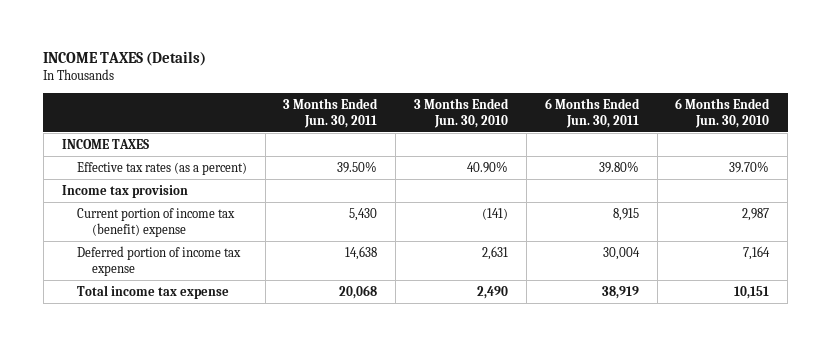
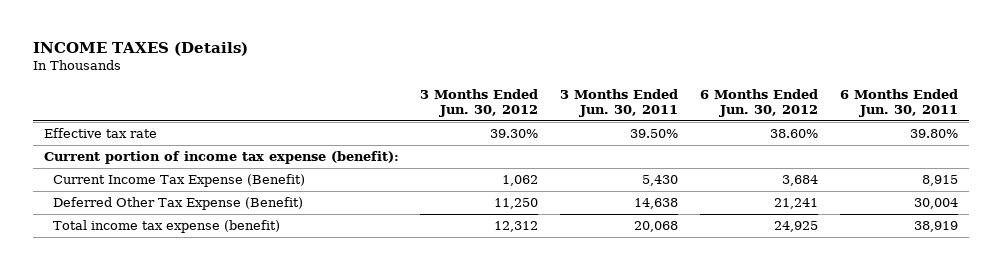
[414,97,510,128] 3 Months Ended Jun. 30, 2010 -> none
[675,97,771,128] 6 Months Ended Jun. 30, 2010 -> none
none -> [420,88,539,118] 3 Months Ended Jun. 30, 2012
none -> [699,88,818,118] 6 Months Ended Jun. 30, 2012
[61,138,149,149] INCOME TAXES -> none
[61,184,188,198] Income tax provision -> none
[76,161,247,175] Effective tax rates (as a percent) -> [43,128,157,139] Effective tax rate
none -> [43,151,399,165] Current portion of income tax expense (benefit):
[76,207,235,237] Current portion of income tax (benefit) expense -> [52,174,305,188] Current Income Tax Expense (Benefit)
[76,245,241,276] Deferred portion of income tax expense -> [52,197,303,211] Deferred Other Tax Expense (Benefit)
[76,284,229,299] Total income tax expense -> [52,220,280,234] Total income tax expense (benefit)

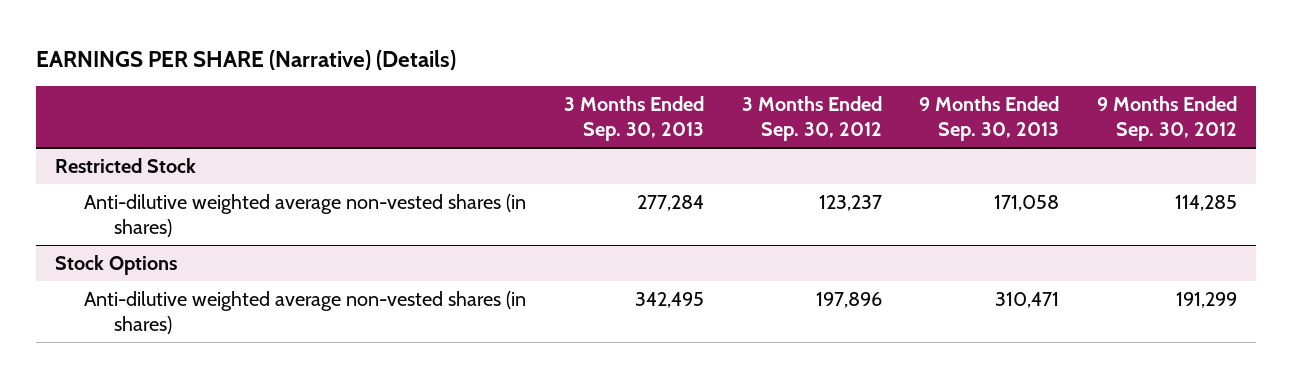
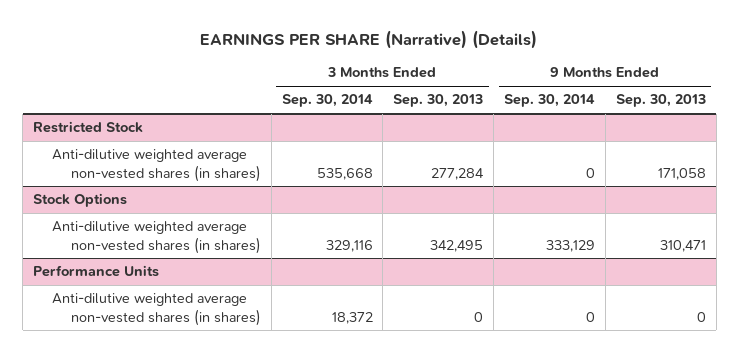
[741,96,882,141] 3 Months Ended Sep. 30, 2012 -> none
[1096,96,1237,141] 9 Months Ended Sep. 30, 2012 -> none
none -> [281,94,373,108] Sep. 30, 2014
none -> [504,94,596,108] Sep. 30, 2014
none -> [32,265,159,278] Performance Units
none -> [51,293,261,326] Anti-dilutive weighted average non-vested shares (in shares)

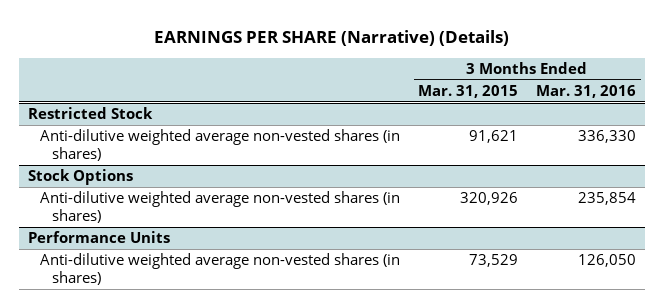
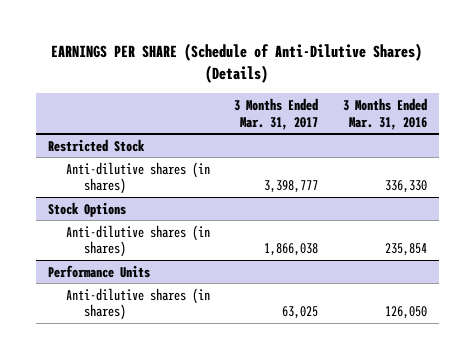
[154,29,510,46] EARNINGS PER SHARE (Narrative) (Details) -> [51,43,423,84] EARNINGS PER SHARE (Schedule of Anti-Dilutive Shares) (Details)
[418,85,519,99] Mar. 31, 2015 -> none
none -> [234,97,319,130] 3 Months Ended Mar. 31, 2017
[40,129,401,162] Anti-dilutive weighted average non-vested shares (in shares) -> [65,161,210,195] Anti-dilutive shares (in shares)
[40,191,401,224] Anti-dilutive weighted average non-vested shares (in shares) -> [65,224,210,258] Anti-dilutive shares (in shares)
[40,253,401,286] Anti-dilutive weighted average non-vested shares (in shares) -> [65,287,210,321] Anti-dilutive shares (in shares)

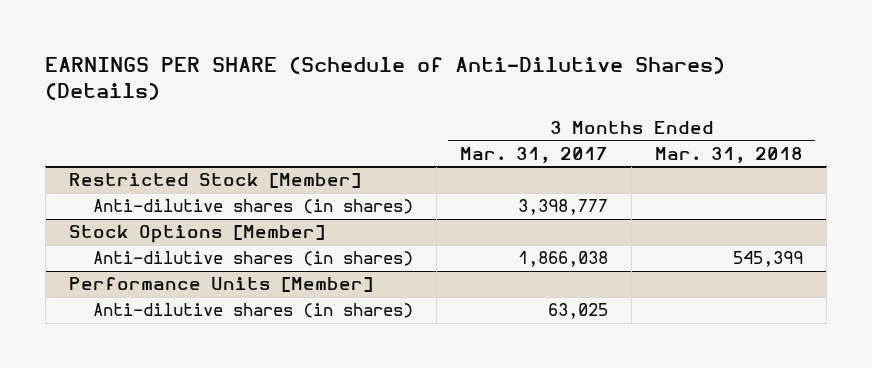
[342,97,427,130] 3 Months Ended Mar. 31, 2016 -> none
none -> [655,146,804,163] Mar. 31, 2018
[47,138,145,152] Restricted Stock -> [68,173,361,189] Restricted Stock [Member]
[47,201,126,217] Stock Options -> [68,225,325,244] Stock Options [Member]
[47,264,150,278] Performance Units -> [68,277,373,293] Performance Units [Member]

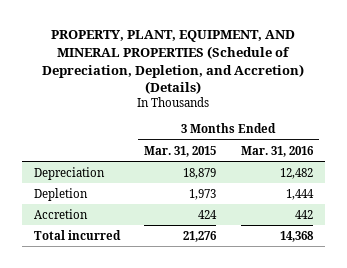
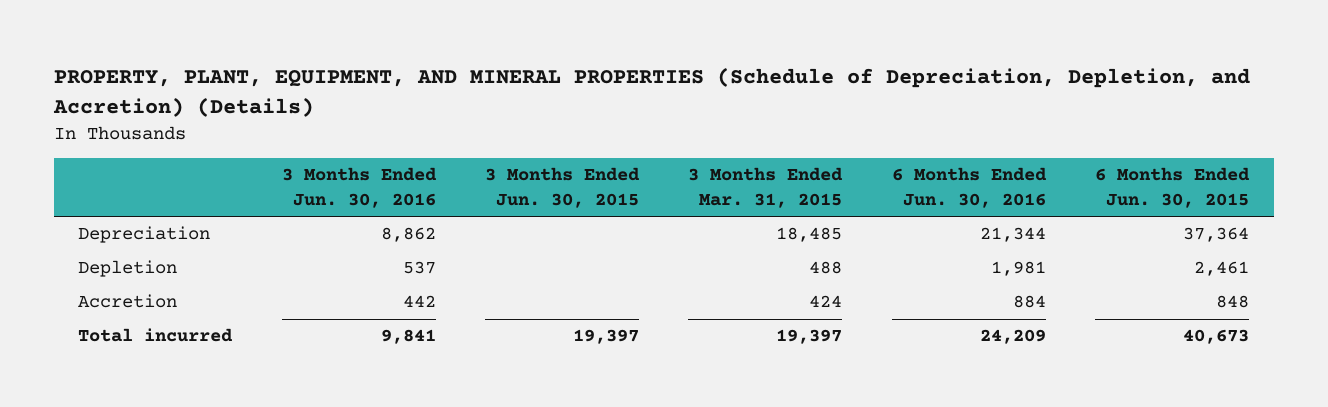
[240,145,314,157] Mar. 31, 2016 -> none
none -> [281,167,437,208] 3 Months Ended Jun. 30, 2016
none -> [485,167,641,208] 3 Months Ended Jun. 30, 2015
none -> [891,167,1047,208] 6 Months Ended Jun. 30, 2016
none -> [1095,167,1251,208] 6 Months Ended Jun. 30, 2015
[183,167,217,179] 18,879 -> [776,227,843,243] 18,485
[189,188,217,200] 1,973 -> [809,261,843,275] 488
[183,230,218,242] 21,276 -> [776,329,843,345] 19,397

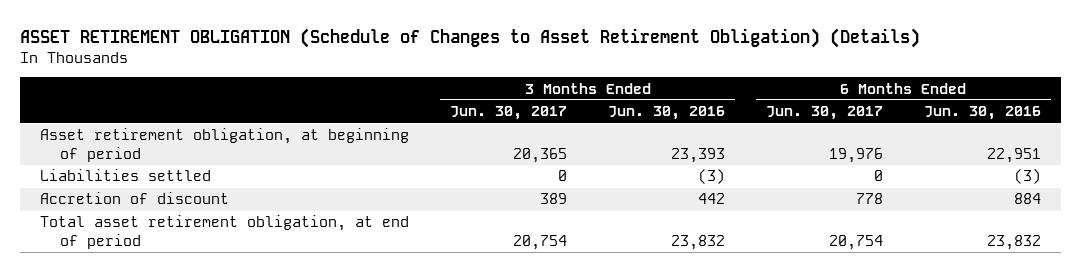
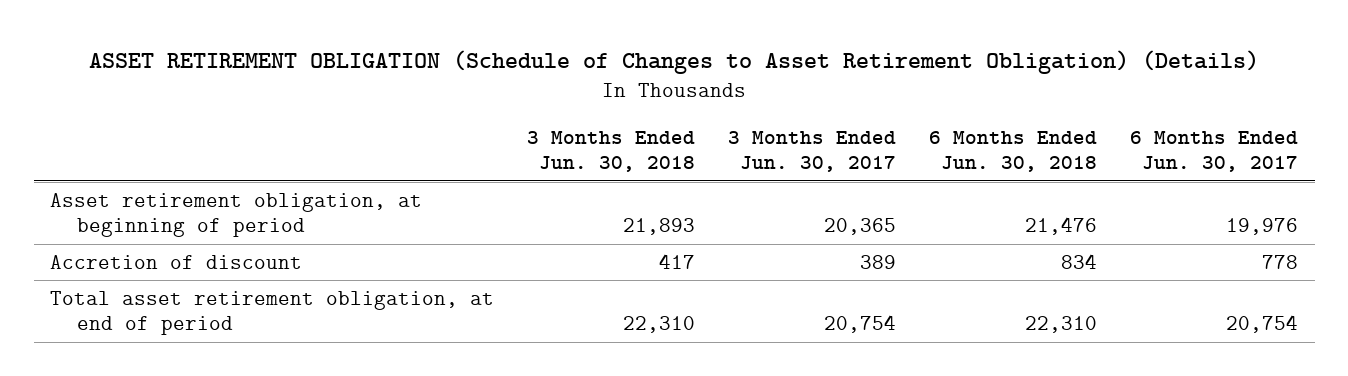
[608,106,726,121] Jun. 30, 2016 -> none
[923,106,1041,121] Jun. 30, 2016 -> none
none -> [527,130,696,173] 3 Months Ended Jun. 30, 2018
none -> [929,130,1098,173] 6 Months Ended Jun. 30, 2018
[40,169,212,182] Liabilities settled -> none

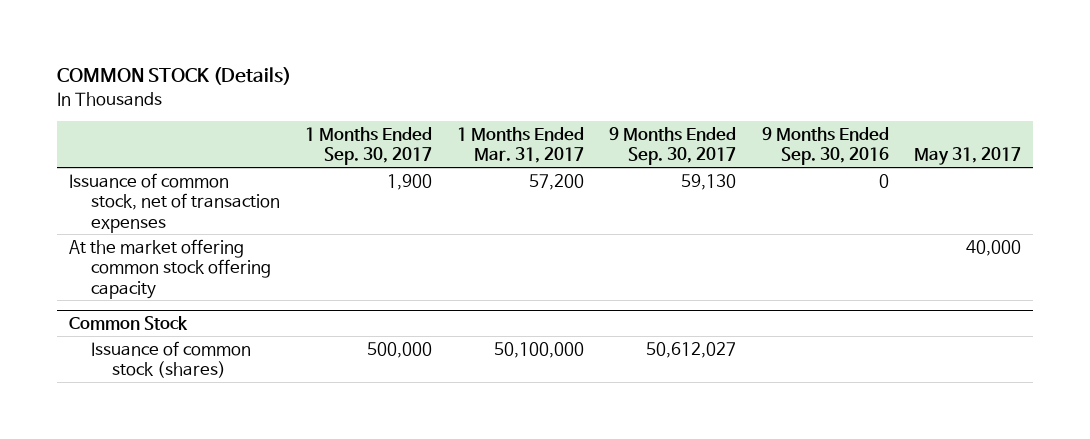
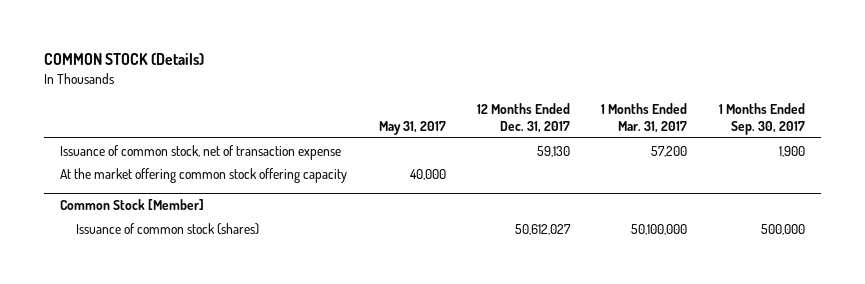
[609,127,737,166] 9 Months Ended Sep. 30, 2017 -> none
[761,127,889,166] 9 Months Ended Sep. 30, 2016 -> none
none -> [476,102,570,133] 12 Months Ended Dec. 31, 2017
[69,172,280,233] Issuance of common stock, net of transaction expenses -> [60,144,342,160] Issuance of common stock, net of transaction expense
[69,315,189,330] Common Stock -> [60,199,205,211] Common Stock [Member]

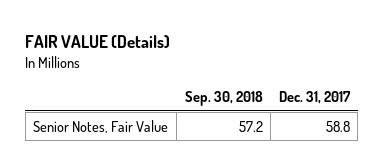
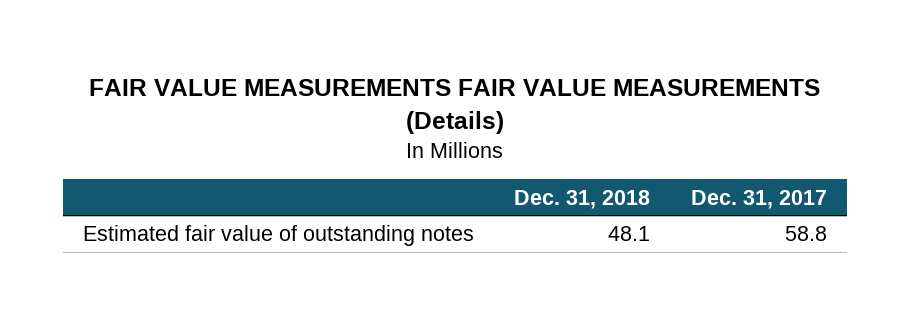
[25,35,171,49] FAIR VALUE (Details) -> [88,78,820,134] FAIR VALUE MEASUREMENTS FAIR VALUE MEASUREMENTS (Details)
[184,91,263,107] Sep. 30, 2018 -> none
none -> [514,189,651,209] Dec. 31, 2018
[33,119,169,133] Senior Notes, Fair Value -> [82,225,474,247] Estimated fair value of outstanding notes

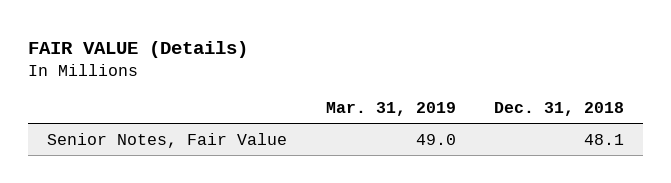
[88,78,820,134] FAIR VALUE MEASUREMENTS FAIR VALUE MEASUREMENTS (Details) -> [28,40,249,58] FAIR VALUE (Details)
[691,189,828,209] Dec. 31, 2017 -> none
none -> [325,102,456,117] Mar. 31, 2019
[82,225,474,247] Estimated fair value of outstanding notes -> [47,132,288,148] Senior Notes, Fair Value

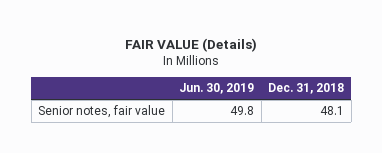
[325,102,456,117] Mar. 31, 2019 -> none
none -> [179,83,255,95] Jun. 30, 2019
[47,132,288,148] Senior Notes, Fair Value -> [38,105,166,119] Senior notes, fair value

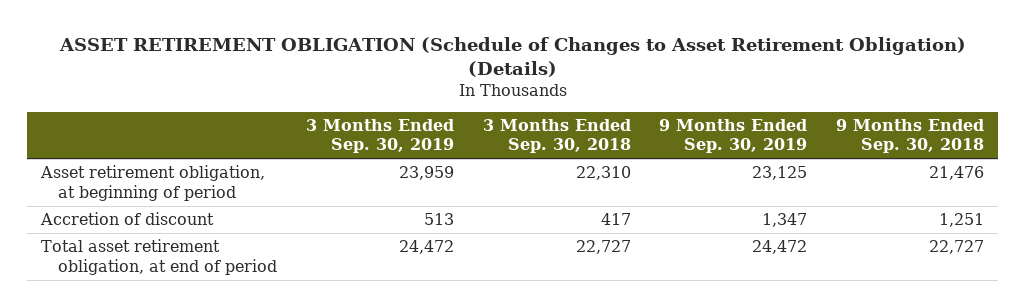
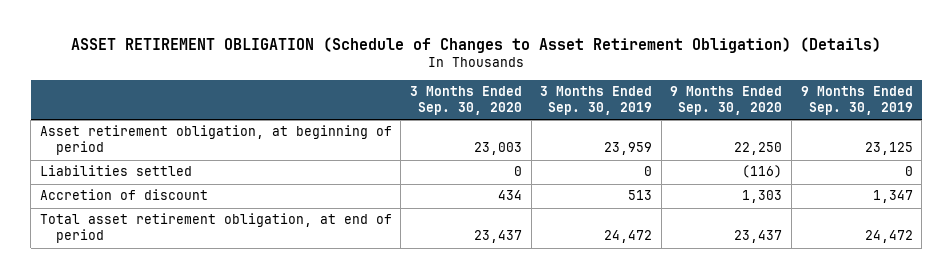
[482,118,631,154] 3 Months Ended Sep. 30, 2018 -> none
[835,118,984,154] 9 Months Ended Sep. 30, 2018 -> none
none -> [409,86,522,116] 3 Months Ended Sep. 30, 2020
none -> [670,86,783,116] 9 Months Ended Sep. 30, 2020
none -> [39,165,192,177] Liabilities settled

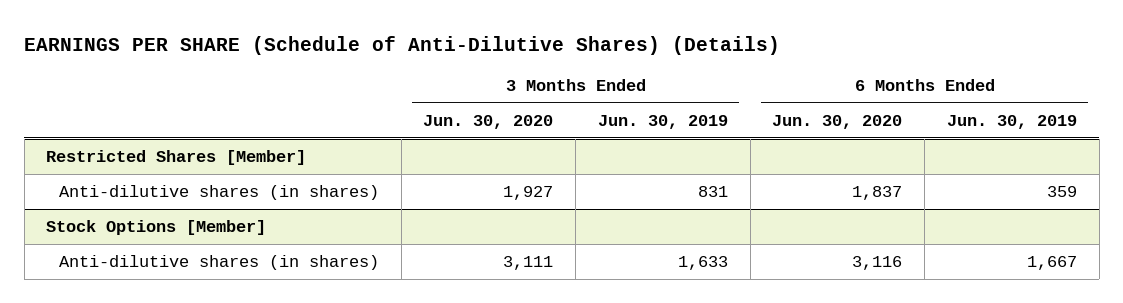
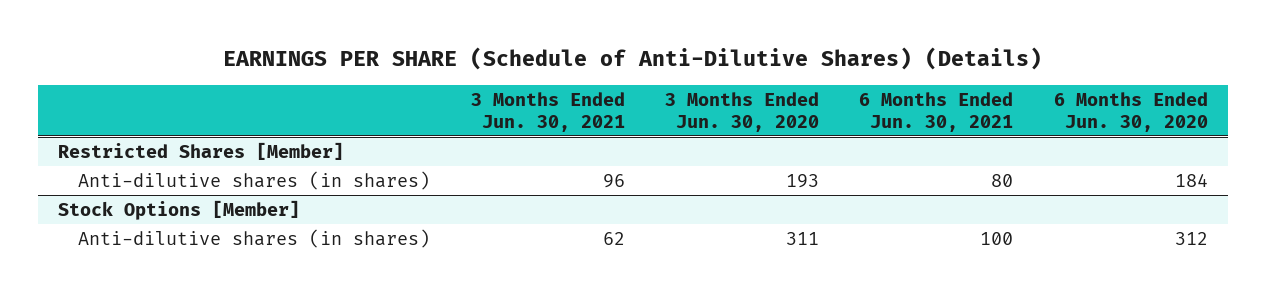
[597,114,728,129] Jun. 30, 2019 -> none
[947,114,1078,129] Jun. 30, 2019 -> none
none -> [470,91,625,132] 3 Months Ended Jun. 30, 2021
none -> [859,91,1014,132] 6 Months Ended Jun. 30, 2021
[503,186,554,201] 1,927 -> [786,174,820,189] 193
[852,186,903,201] 1,837 -> [1174,174,1208,188] 184
[503,256,554,271] 3,111 -> [786,232,820,246] 311
[852,256,903,271] 3,116 -> [1174,232,1208,246] 312

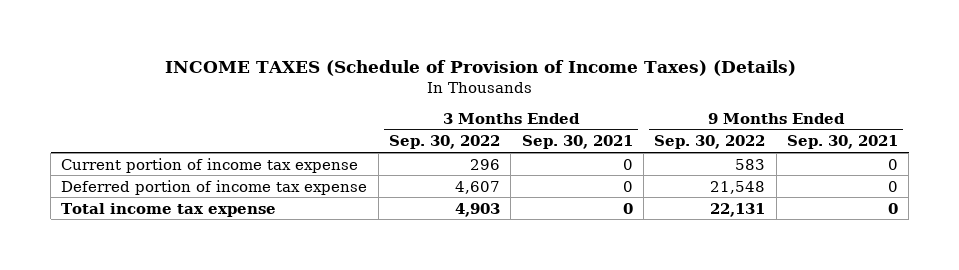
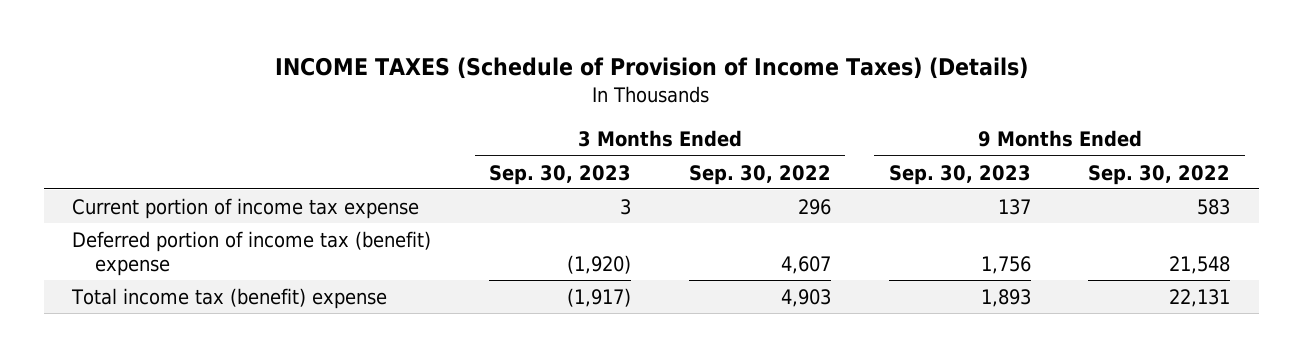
[521,135,633,150] Sep. 30, 2021 -> none
[786,135,898,150] Sep. 30, 2021 -> none
none -> [489,164,632,185] Sep. 30, 2023
none -> [888,164,1031,185] Sep. 30, 2023
[61,179,368,195] Deferred portion of income tax expense -> [72,231,432,277] Deferred portion of income tax (benefit) expense
[61,202,277,217] Total income tax expense -> [71,288,388,310] Total income tax (benefit) expense

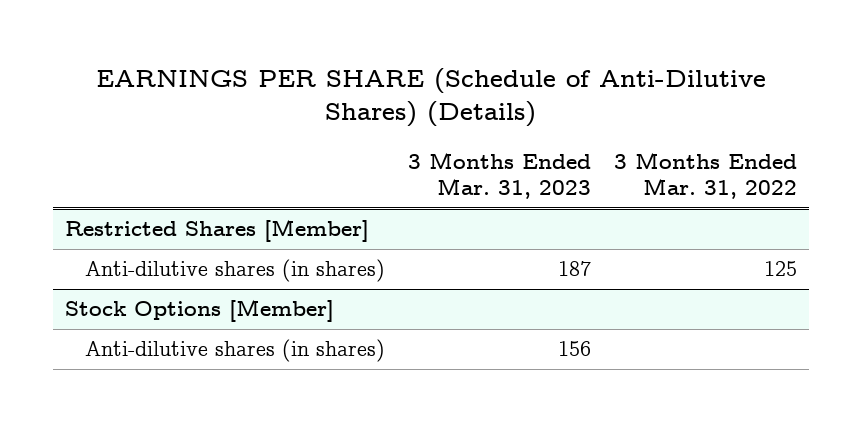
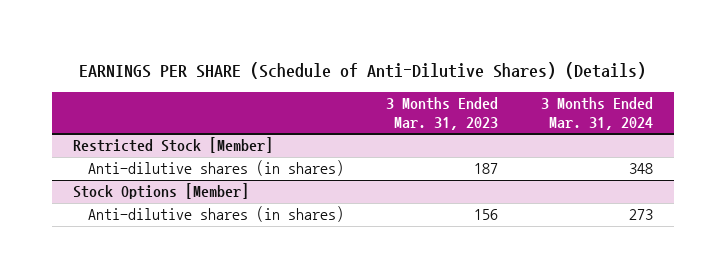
[614,151,798,200] 3 Months Ended Mar. 31, 2022 -> none
none -> [540,97,653,130] 3 Months Ended Mar. 31, 2024
[64,219,369,243] Restricted Shares [Member] -> [72,137,273,154] Restricted Stock [Member]

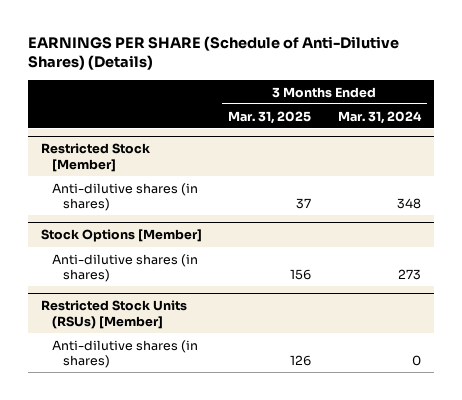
[386,97,499,130] 3 Months Ended Mar. 31, 2023 -> none
none -> [228,110,312,124] Mar. 31, 2025
none -> [40,300,187,329] Restricted Stock Units (RSUs) [Member]
none -> [51,339,198,369] Anti-dilutive shares (in shares)

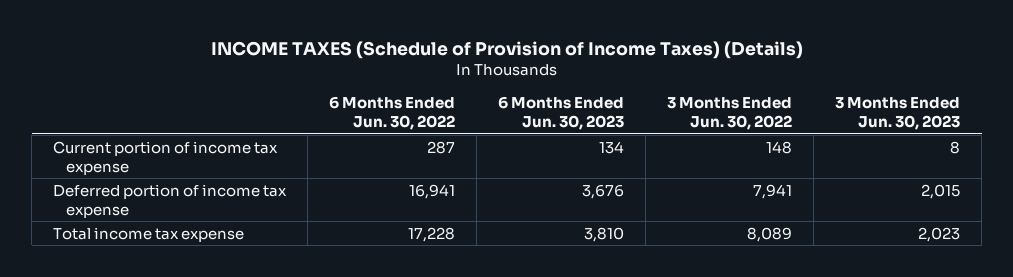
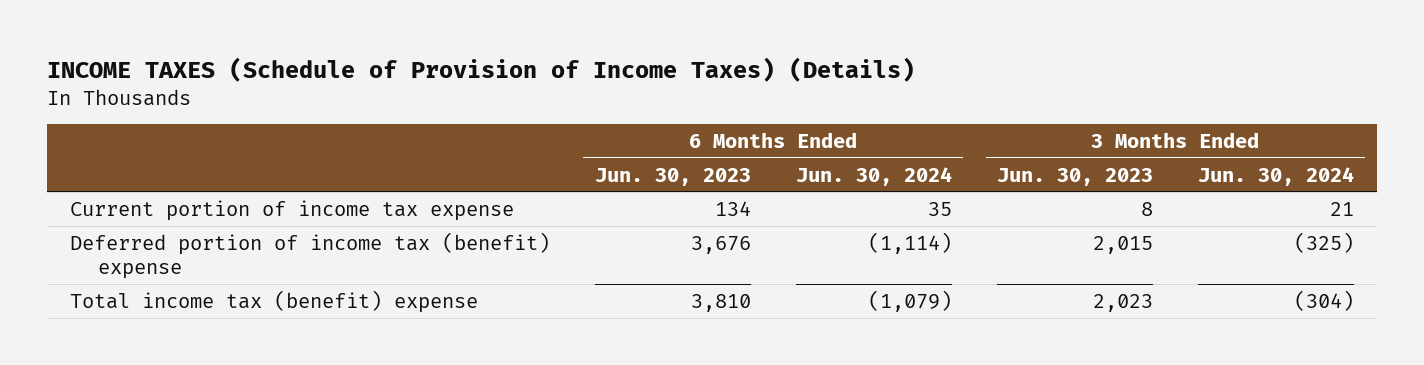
[329,95,456,130] 6 Months Ended Jun. 30, 2022 -> none
[667,96,793,130] 3 Months Ended Jun. 30, 2022 -> none
none -> [795,166,952,186] Jun. 30, 2024
none -> [1198,166,1355,186] Jun. 30, 2024
[53,183,288,218] Deferred portion of income tax expense -> [69,231,550,279] Deferred portion of income tax (benefit) expense
[53,226,245,242] Total income tax expense -> [69,289,478,313] Total income tax (benefit) expense

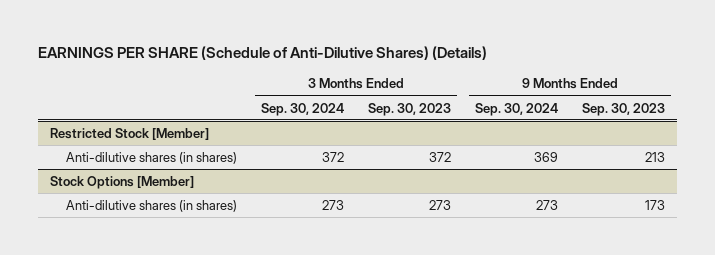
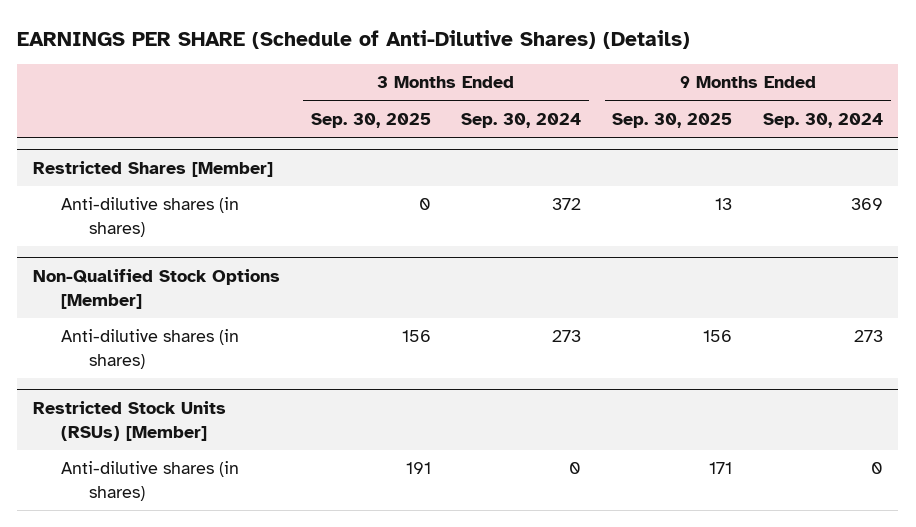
[368,102,452,116] Sep. 30, 2023 -> none
[582,102,666,116] Sep. 30, 2023 -> none
none -> [310,112,431,128] Sep. 30, 2025
none -> [612,112,733,128] Sep. 30, 2025
[49,127,209,140] Restricted Stock [Member] -> [32,161,273,178] Restricted Shares [Member]
[49,175,194,189] Stock Options [Member] -> [32,269,280,309] Non-Qualified Stock Options [Member]
none -> [32,401,226,441] Restricted Stock Units (RSUs) [Member]
none -> [60,461,239,502] Anti-dilutive shares (in shares)

